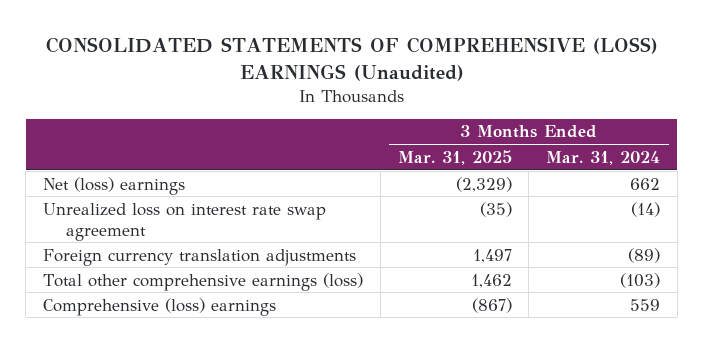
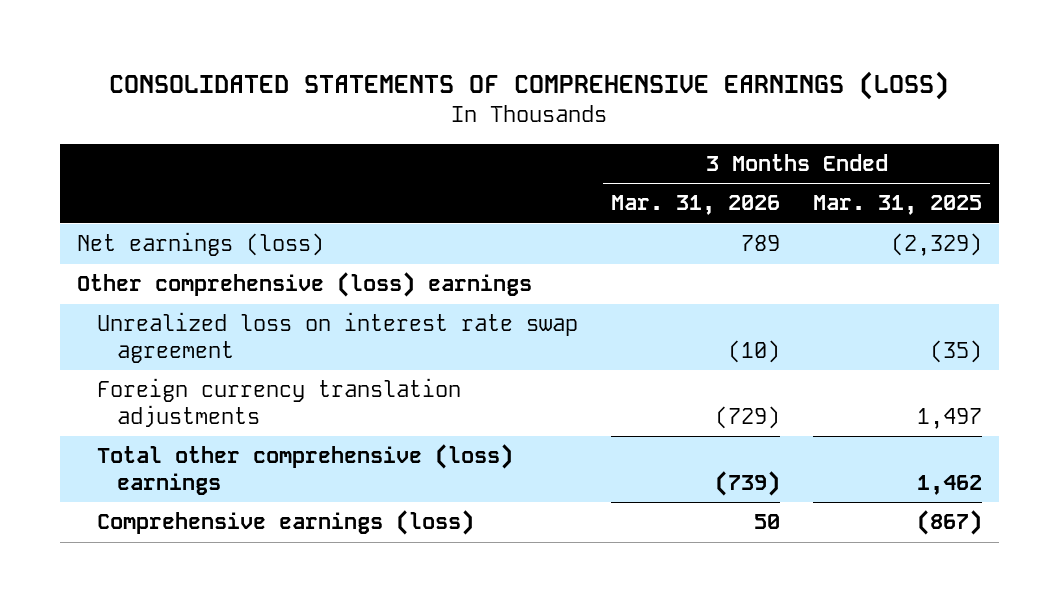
[45,37,658,81] CONSOLIDATED STATEMENTS OF COMPREHENSIVE (LOSS) EARNINGS (Unaudited) -> [109,71,950,101] CONSOLIDATED STATEMENTS OF COMPREHENSIVE EARNINGS (LOSS)
[545,150,660,165] Mar. 31, 2024 -> none
none -> [611,195,781,216] Mar. 31, 2026
[43,176,186,195] Net (loss) earnings -> [76,232,324,257] Net earnings (loss)
none -> [76,272,532,298] Other comprehensive (loss) earnings
[43,272,364,291] Total other comprehensive earnings (loss) -> [96,444,513,495] Total other comprehensive (loss) earnings
[43,297,277,316] Comprehensive (loss) earnings -> [96,510,474,536] Comprehensive earnings (loss)

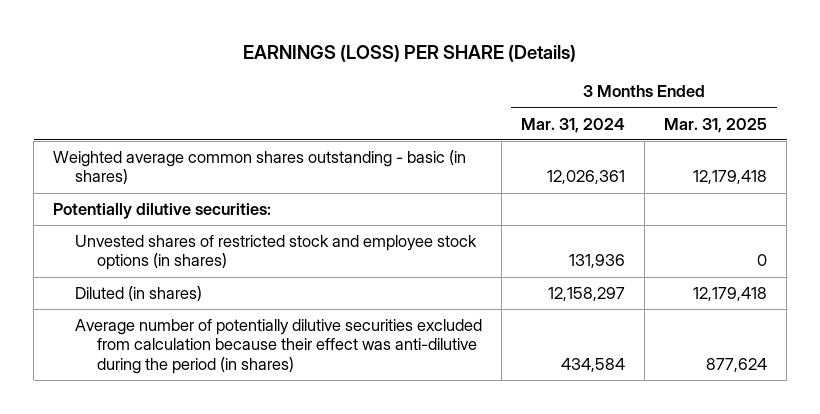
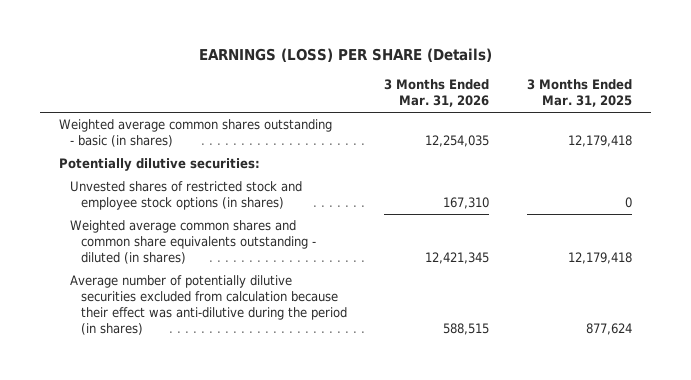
[521,117,626,133] Mar. 31, 2024 -> none
none -> [384,79,490,108] 3 Months Ended Mar. 31, 2026
[75,286,203,302] Diluted (in shares) -> [69,220,316,264] Weighted average common shares and common share equivalents outstanding - diluted (in shares)

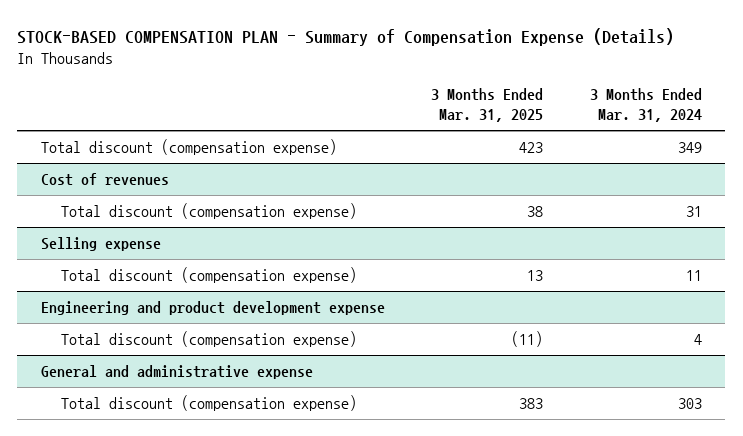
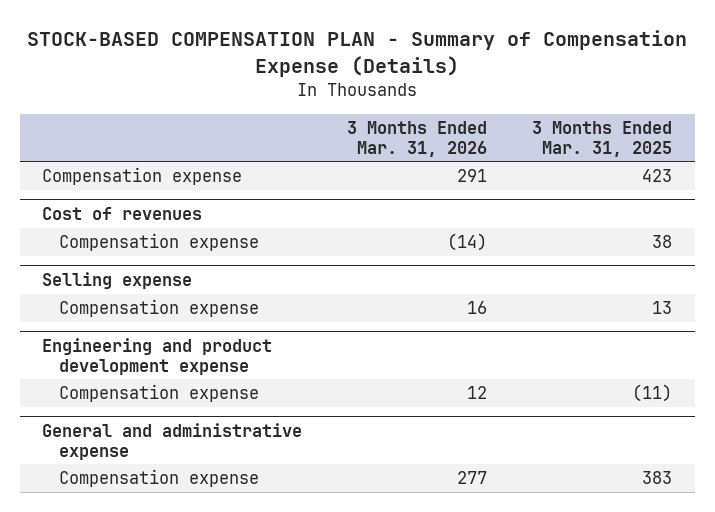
[589,88,702,123] 3 Months Ended Mar. 31, 2024 -> none
none -> [347,120,488,157] 3 Months Ended Mar. 31, 2026
[40,138,337,155] Total discount (compensation expense) -> [42,167,243,186] Compensation expense
[60,202,357,219] Total discount (compensation expense) -> [59,233,260,252] Compensation expense
[60,266,357,283] Total discount (compensation expense) -> [59,299,260,318] Compensation expense
[60,330,357,347] Total discount (compensation expense) -> [59,384,260,403] Compensation expense
[60,394,357,411] Total discount (compensation expense) -> [59,469,260,488] Compensation expense

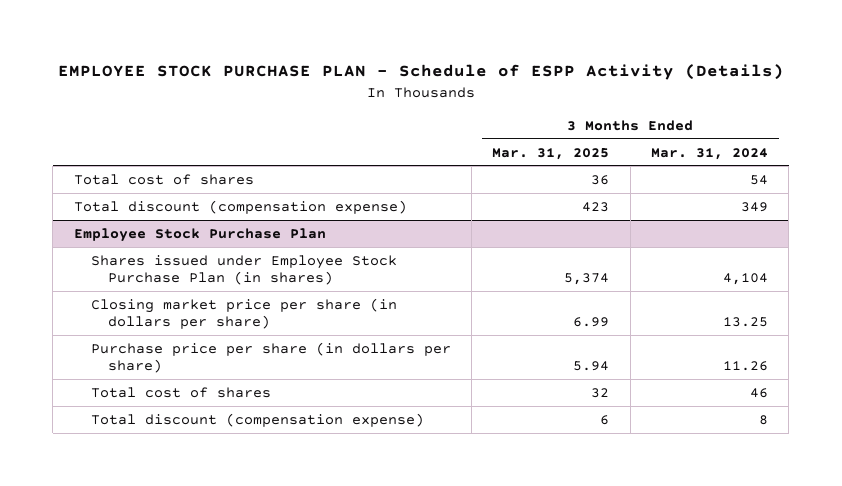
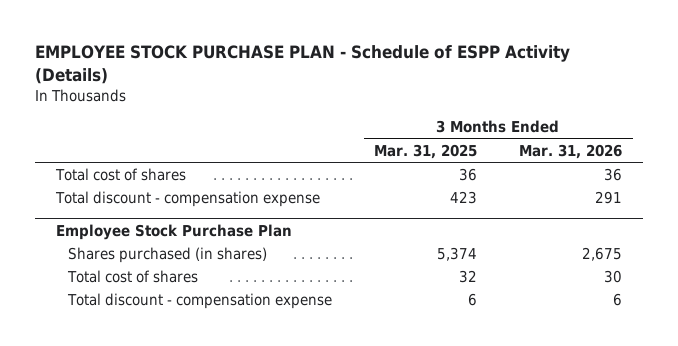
[651,147,769,160] Mar. 31, 2024 -> none
none -> [519,143,623,159] Mar. 31, 2026
[73,199,407,214] Total discount (compensation expense) -> [55,191,321,208] Total discount - compensation expense
[90,297,397,330] Closing market price per share (in dollars per share) -> none
[90,341,451,374] Purchase price per share (in dollars per share) -> none
[90,254,397,286] Shares issued under Employee Stock Purchase Plan (in shares) -> [67,247,267,264] Shares purchased (in shares)
[90,412,424,427] Total discount (compensation expense) -> [66,293,332,310] Total discount - compensation expense

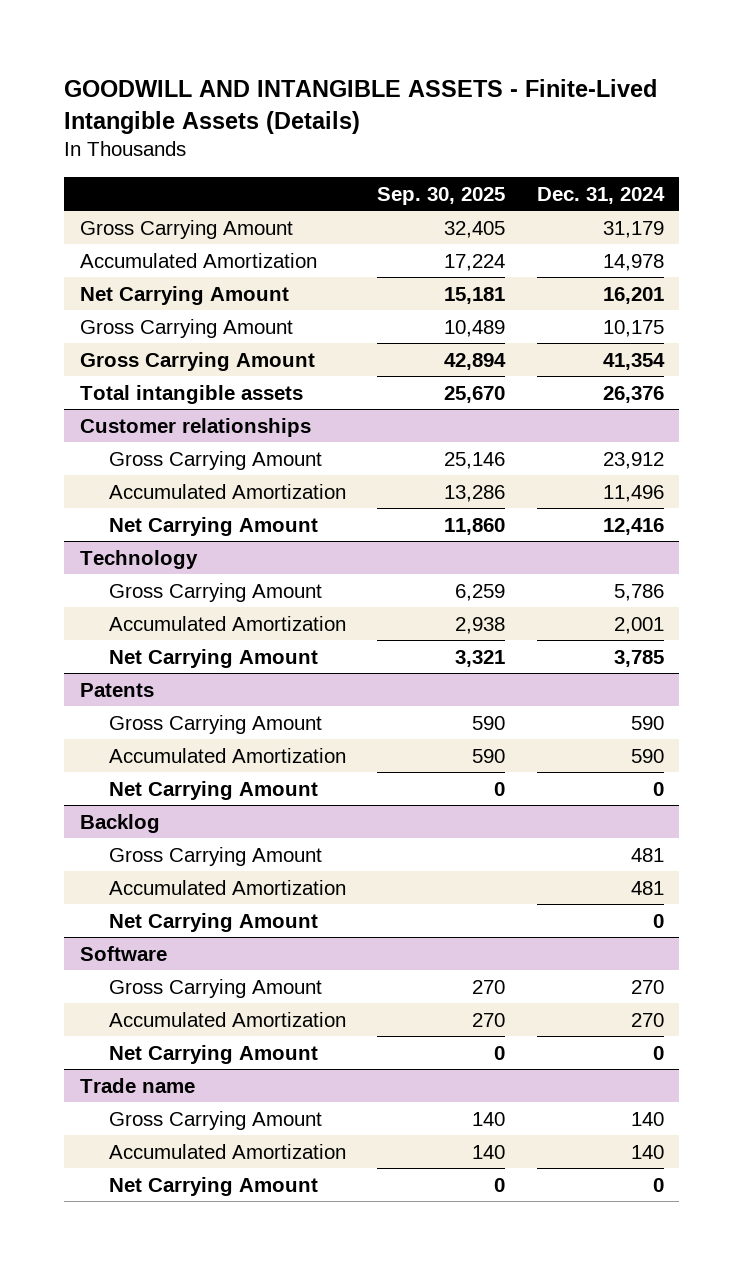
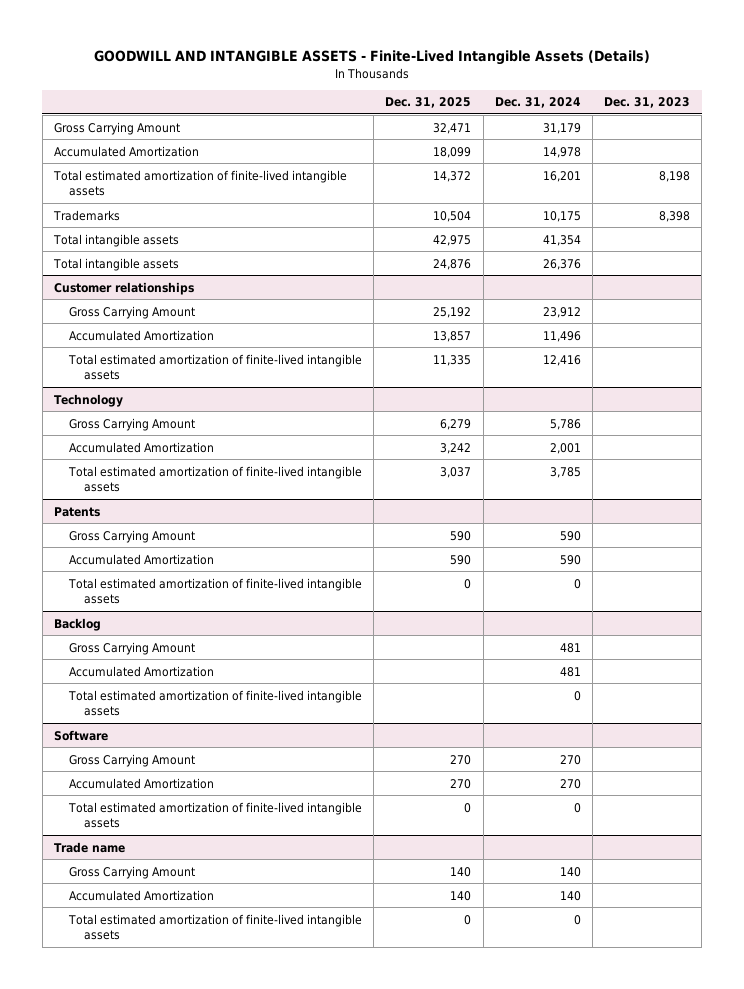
[377,186,506,205] Sep. 30, 2025 -> none
none -> [385,97,472,109] Dec. 31, 2025
none -> [604,97,691,109] Dec. 31, 2023
[80,285,290,305] Net Carrying Amount -> [53,169,348,196] Total estimated amortization of finite-lived intangible assets
[80,318,294,338] Gross Carrying Amount -> [53,209,121,221] Trademarks
[80,351,316,371] Gross Carrying Amount -> [53,233,180,247] Total intangible assets
[109,516,319,536] Net Carrying Amount -> [68,353,363,380] Total estimated amortization of finite-lived intangible assets
[109,648,319,668] Net Carrying Amount -> [68,465,363,492] Total estimated amortization of finite-lived intangible assets
[109,780,319,800] Net Carrying Amount -> [68,577,363,604] Total estimated amortization of finite-lived intangible assets
[109,912,319,932] Net Carrying Amount -> [68,689,363,716] Total estimated amortization of finite-lived intangible assets
[109,1044,319,1064] Net Carrying Amount -> [68,801,363,828] Total estimated amortization of finite-lived intangible assets
[109,1176,319,1196] Net Carrying Amount -> [68,913,363,940] Total estimated amortization of finite-lived intangible assets

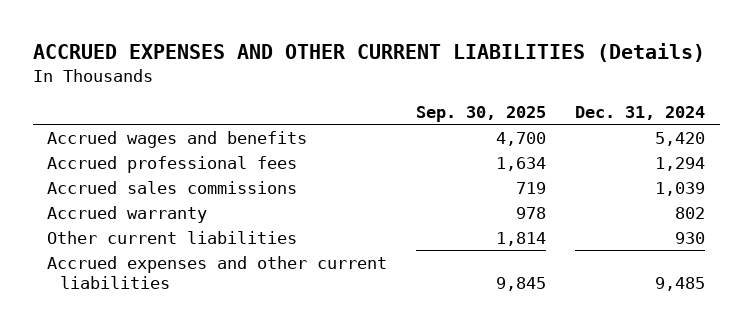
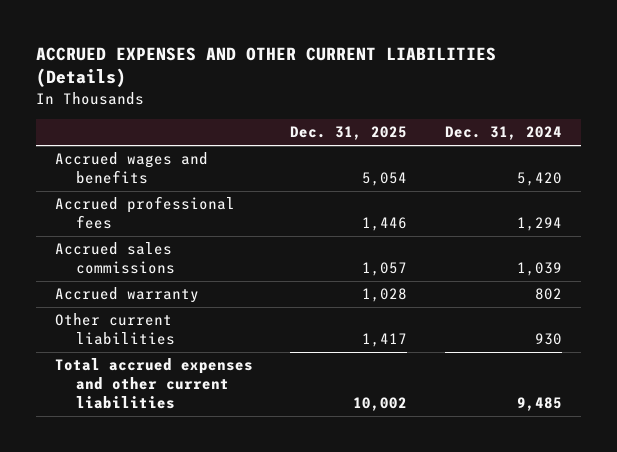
[416,105,547,122] Sep. 30, 2025 -> none
none -> [290,126,408,141] Dec. 31, 2025
[47,255,388,289] Accrued expenses and other current liabilities -> [54,358,253,410] Total accrued expenses and other current liabilities

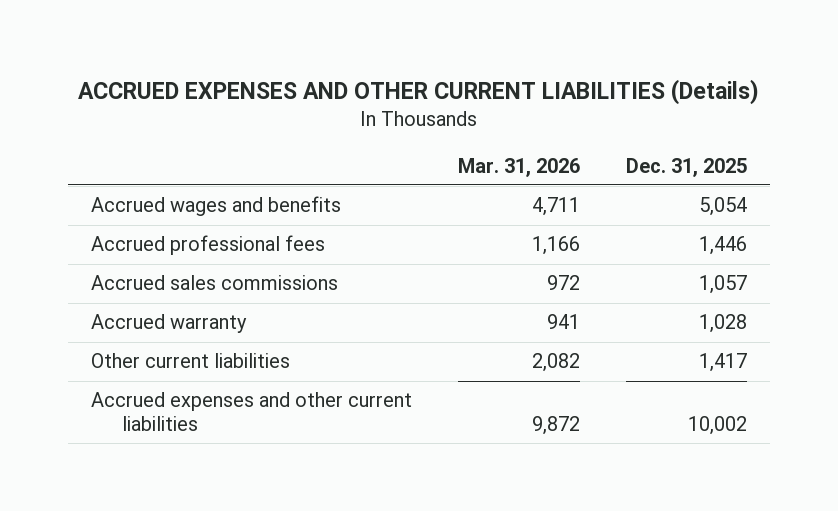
[444,126,562,141] Dec. 31, 2024 -> none
none -> [458,157,581,177] Mar. 31, 2026
[54,358,253,410] Total accrued expenses and other current liabilities -> [91,392,413,431] Accrued expenses and other current liabilities

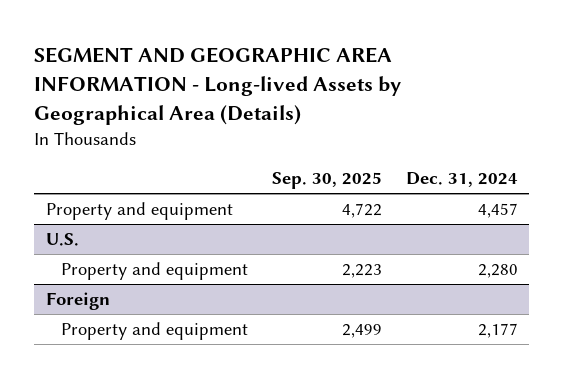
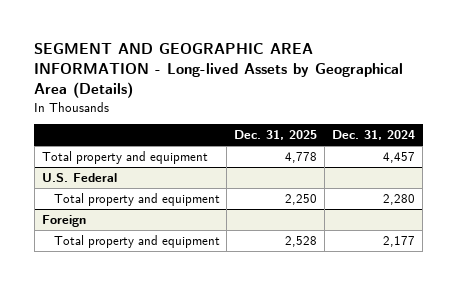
[271,172,382,190] Sep. 30, 2025 -> none
none -> [234,130,318,141] Dec. 31, 2025
[45,202,233,221] Property and equipment -> [41,150,208,164] Total property and equipment
[45,233,79,247] U.S. -> [41,172,117,182] U.S. Federal
[61,262,249,281] Property and equipment -> [53,192,220,206] Total property and equipment
[61,322,249,341] Property and equipment -> [53,234,220,248] Total property and equipment

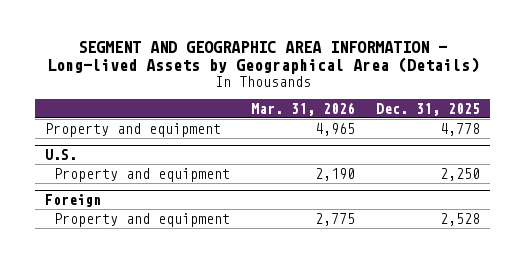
[332,130,416,141] Dec. 31, 2024 -> none
none -> [250,101,355,116] Mar. 31, 2026
[41,150,208,164] Total property and equipment -> [45,122,222,137] Property and equipment
[41,172,117,182] U.S. Federal -> [45,148,78,160] U.S.
[53,192,220,206] Total property and equipment -> [53,167,230,182] Property and equipment
[53,234,220,248] Total property and equipment -> [53,212,230,227] Property and equipment

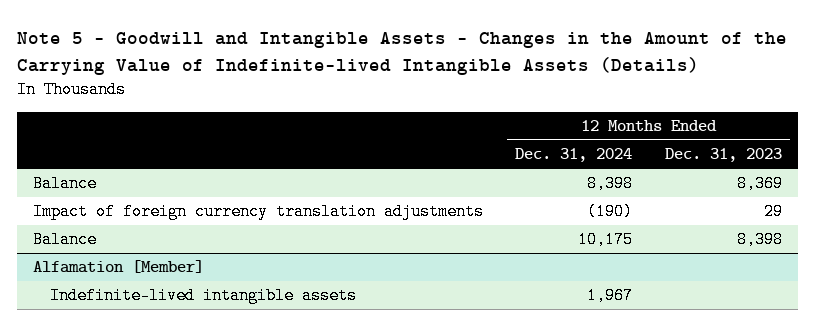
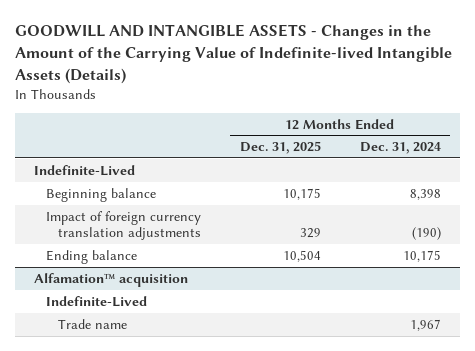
[16,31,787,75] Note 5 - Goodwill and Intangible Assets - Changes in the Amount of the Carrying Value of Indefinite-lived Intangible Assets (Details) -> [14,24,452,84] GOODWILL AND INTANGIBLE ASSETS - Changes in the Amount of the Carrying Value of Indefinite-lived Intangible Assets (Details)
[664,148,782,163] Dec. 31, 2023 -> none
none -> [240,141,322,155] Dec. 31, 2025
none -> [34,164,136,176] Indefinite-Lived
[32,175,97,193] Balance -> [46,187,157,202] Beginning balance
[32,231,97,249] Balance -> [46,249,138,264] Ending balance
[32,260,204,274] Alfamation [Member] -> [34,272,189,287] Alfamation™ acquisition
none -> [46,295,148,307] Indefinite-Lived
[50,287,358,305] Indefinite-lived intangible assets -> [58,318,128,329] Trade name

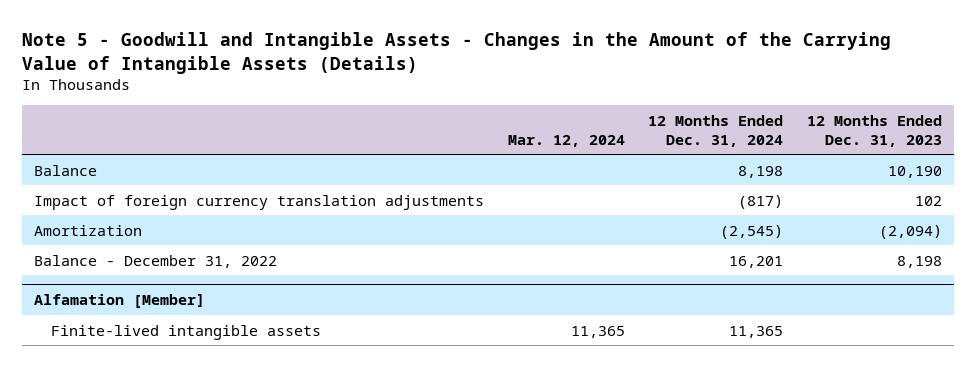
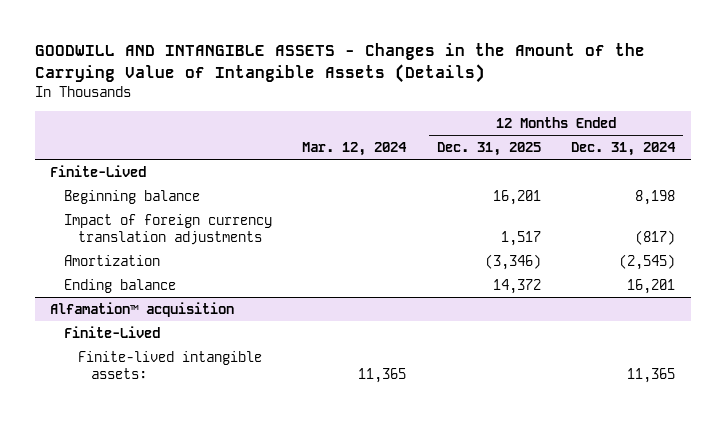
[22,31,892,74] Note 5 - Goodwill and Intangible Assets - Changes in the Amount of the Carrying Value of Intangible Assets (Details) -> [34,43,645,84] GOODWILL AND INTANGIBLE ASSETS - Changes in the Amount of the Carrying Value of Intangible Assets (Details)
[807,115,943,147] 12 Months Ended Dec. 31, 2023 -> none
none -> [436,142,541,157] Dec. 31, 2025
none -> [49,164,146,177] Finite-Lived
[34,164,98,176] Balance -> [63,189,200,204] Beginning balance
[34,254,278,268] Balance - December 31, 2022 -> [63,278,176,293] Ending balance
[34,293,206,308] Alfamation [Member] -> [49,301,234,317] Alfamation™ acquisition
none -> [63,325,160,338] Finite-Lived
[51,324,322,340] Finite-lived intangible assets -> [77,350,262,379] Finite-lived intangible assets:

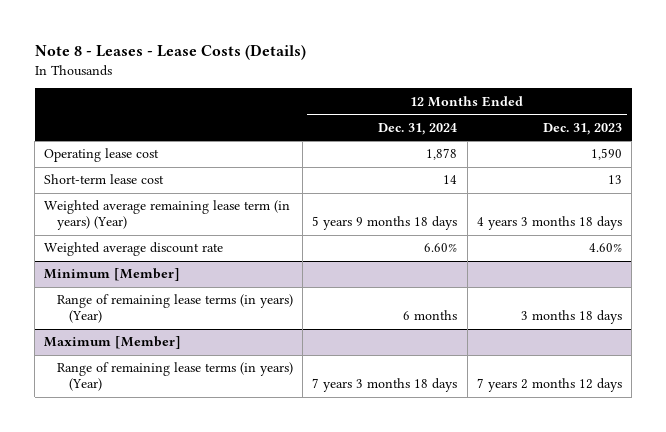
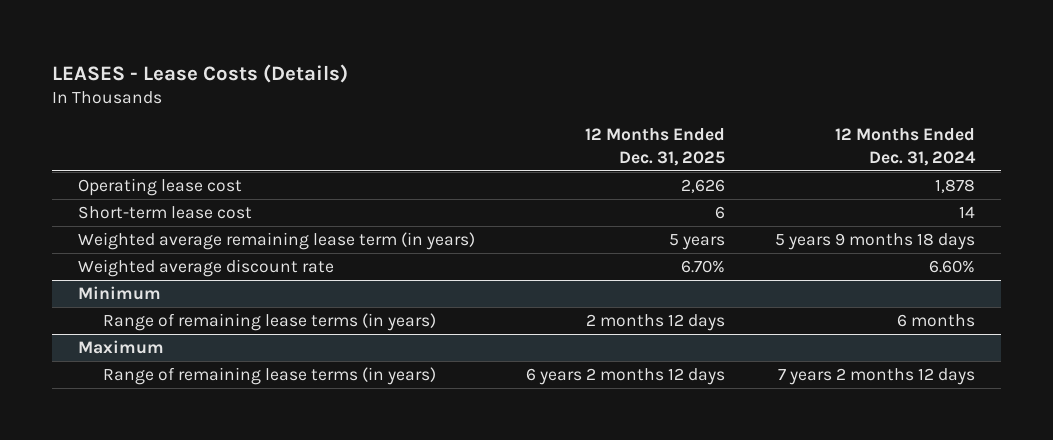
[34,43,306,60] Note 8 - Leases - Lease Costs (Details) -> [52,63,349,83] LEASES - Lease Costs (Details)
[542,122,622,135] Dec. 31, 2023 -> none
none -> [584,128,725,166] 12 Months Ended Dec. 31, 2025
[44,200,291,231] Weighted average remaining lease term (in years) (Year) -> [77,232,475,251] Weighted average remaining lease term (in years)
[44,268,181,282] Minimum [Member] -> [77,286,161,301] Minimum
[56,294,293,324] Range of remaining lease terms (in years) (Year) -> [103,313,437,332] Range of remaining lease terms (in years)
[44,336,182,350] Maximum [Member] -> [77,340,164,355] Maximum
[56,362,293,392] Range of remaining lease terms (in years) (Year) -> [103,367,437,386] Range of remaining lease terms (in years)
[312,378,458,393] 7 years 3 months 18 days -> [778,368,976,386] 7 years 2 months 12 days

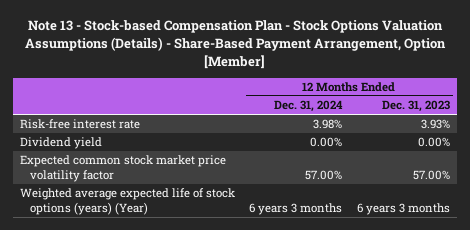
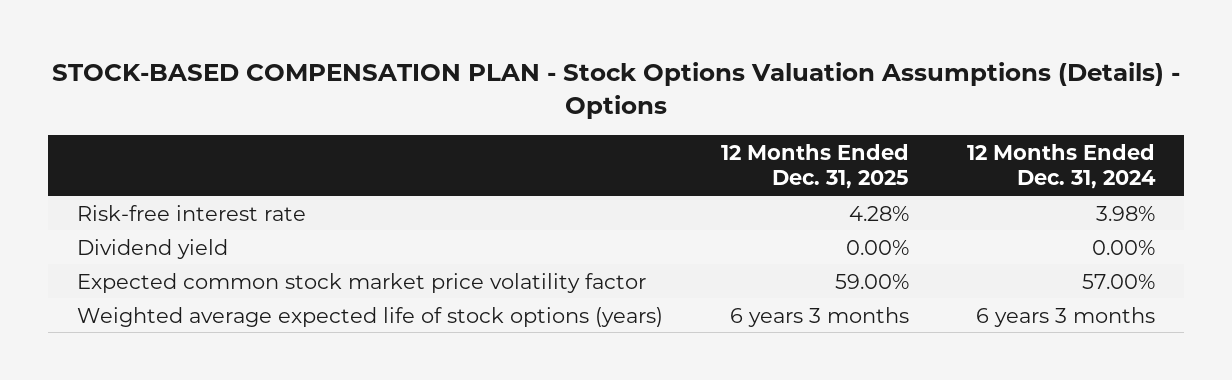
[24,20,446,70] Note 13 - Stock-based Compensation Plan - Stock Options Valuation Assumptions (Details) - Share-Based Payment Arrangement, Option [Member] -> [51,61,1180,119] STOCK-BASED COMPENSATION PLAN - Stock Options Valuation Assumptions (Details) - Options
[381,100,450,113] Dec. 31, 2023 -> none
none -> [720,143,909,190] 12 Months Ended Dec. 31, 2025
[19,188,235,216] Weighted average expected life of stock options (years) (Year) -> [76,306,663,327] Weighted average expected life of stock options (years)

